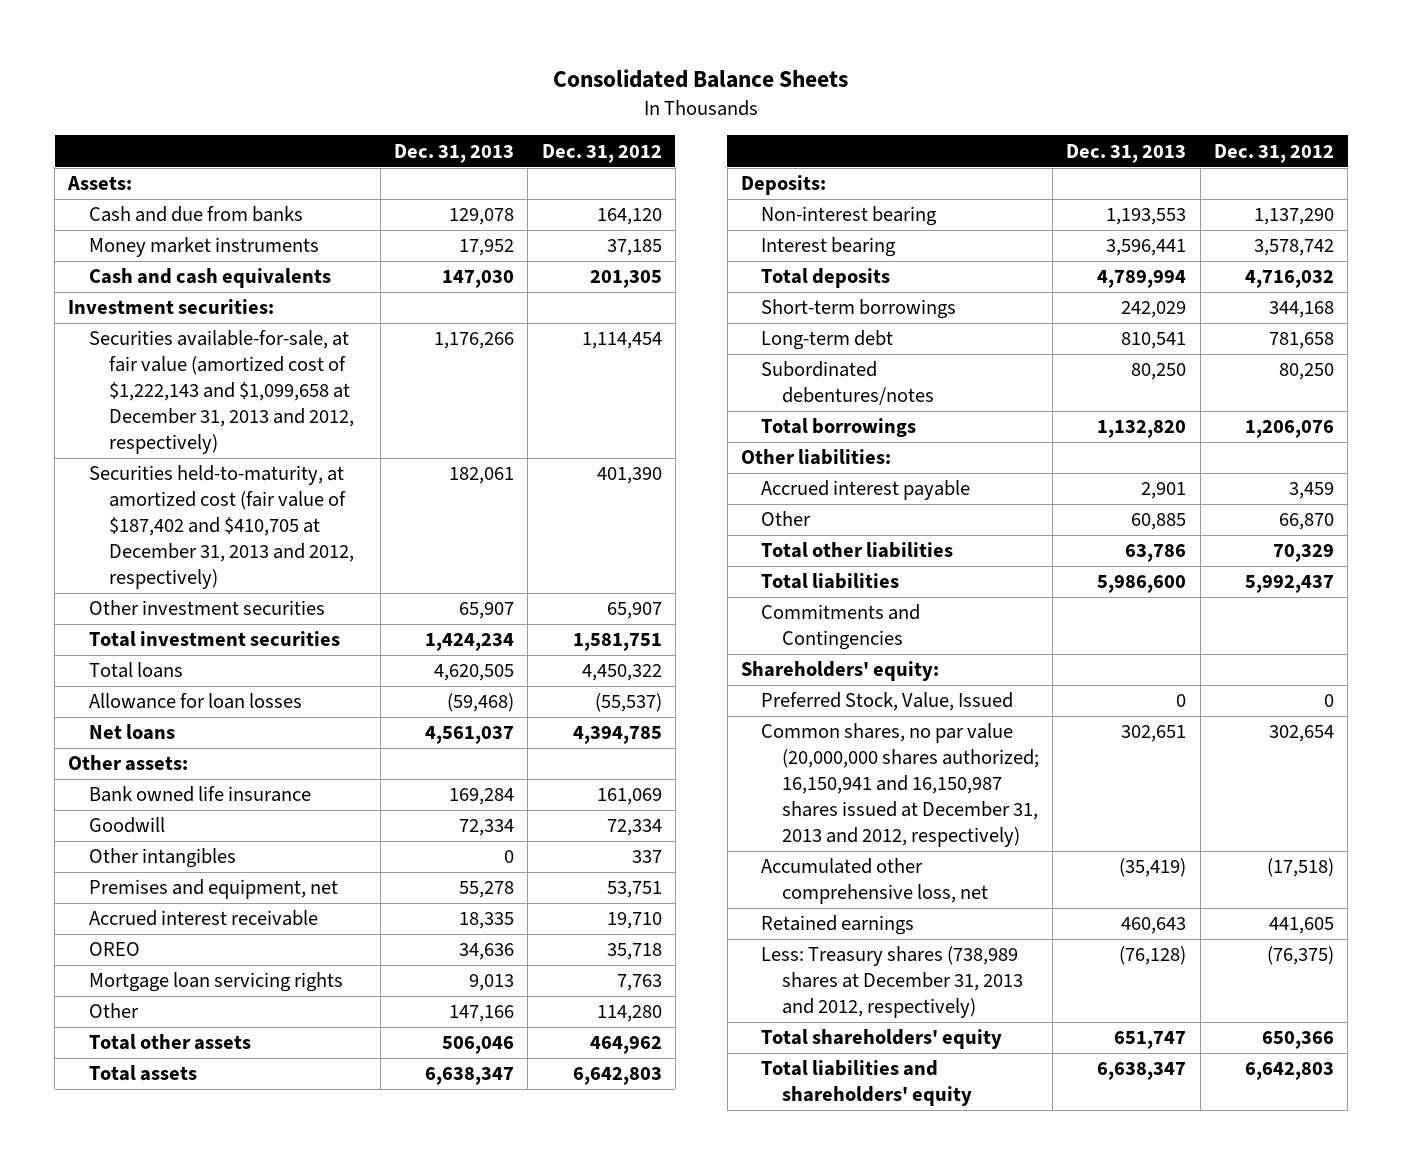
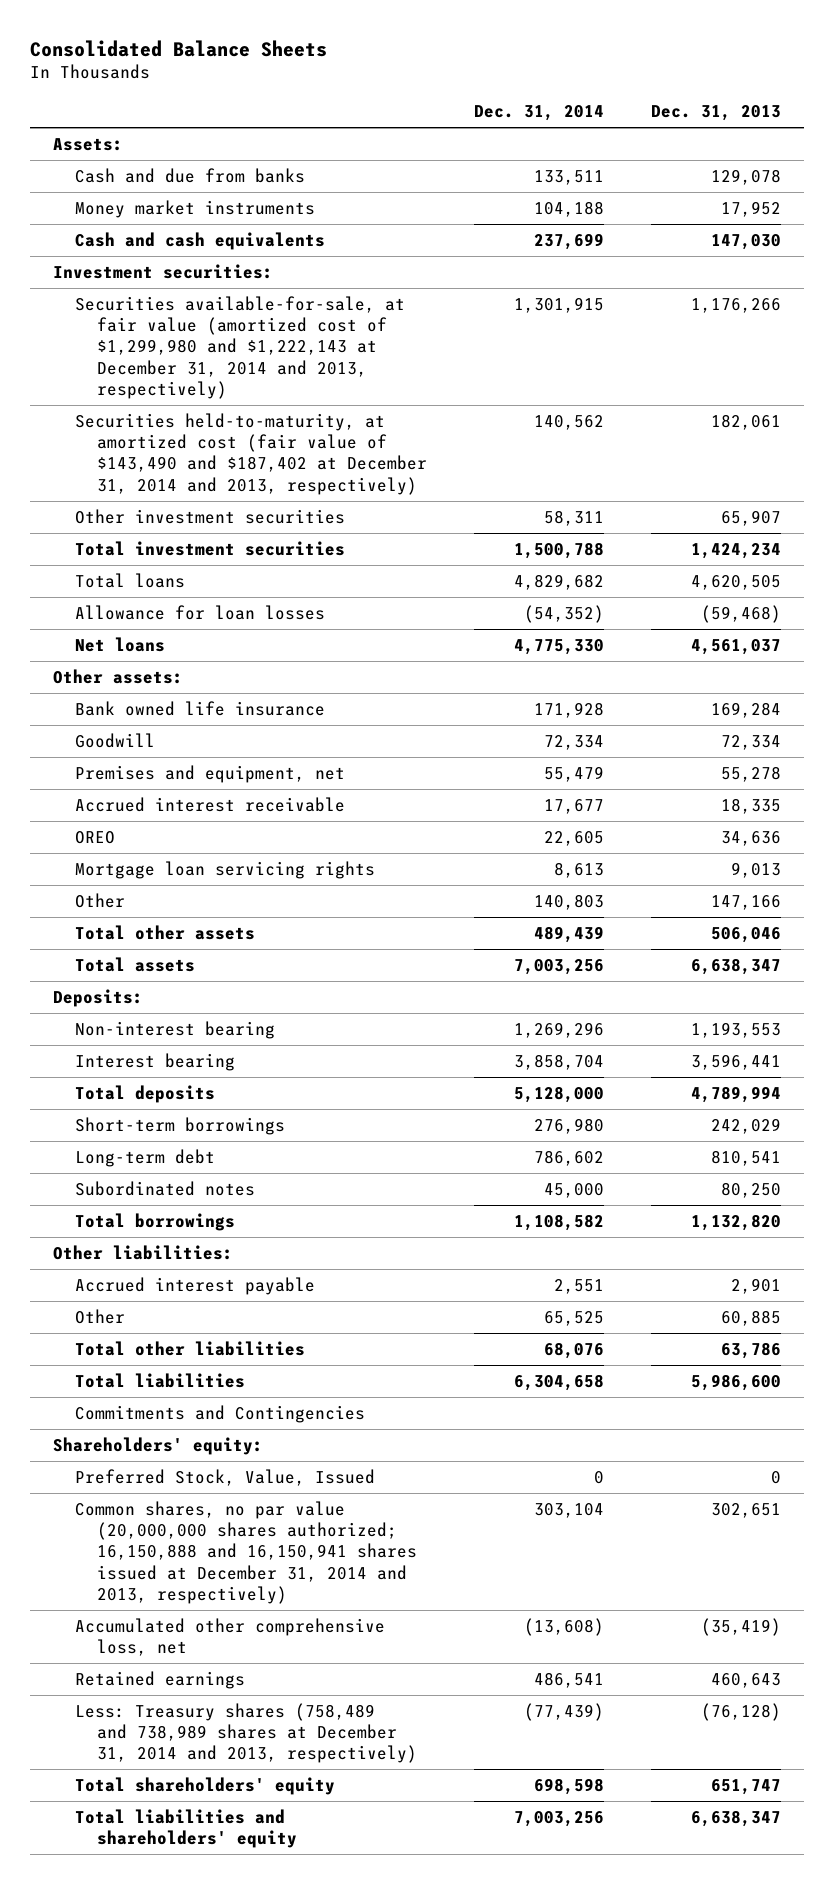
[541,143,662,163] Dec. 31, 2012 -> none
none -> [473,104,604,121] Dec. 31, 2014
[88,330,355,454] Securities available-for-sale, at fair value (amortized cost of $1,222,143 and $1,099,658 at December 31, 2013 and 2012, respectively) -> [74,295,405,399] Securities available-for-sale, at fair value (amortized cost of $1,299,980 and $1,222,143 at December 31, 2014 and 2013, respectively)
[88,465,355,589] Securities held-to-maturity, at amortized cost (fair value of $187,402 and $410,705 at December 31, 2013 and 2012, respectively) -> [74,412,427,495] Securities held-to-maturity, at amortized cost (fair value of $143,490 and $187,402 at December 31, 2014 and 2013, respectively)
[88,848,236,869] Other intangibles -> none
[761,361,934,406] Subordinated debentures/notes -> [74,1180,255,1196] Subordinated notes
[761,723,1039,847] Common shares, no par value (20,000,000 shares authorized; 16,150,941 and 16,150,987 shares issued at December 31, 2013 and 2012, respectively) -> [74,1500,417,1604] Common shares, no par value (20,000,000 shares authorized; 16,150,888 and 16,150,941 shares issued at December 31, 2014 and 2013, respectively)
[761,946,1023,1019] Less: Treasury shares (738,989 shares at December 31, 2013 and 2012, respectively) -> [74,1702,417,1764] Less: Treasury shares (758,489 and 738,989 shares at December 31, 2014 and 2013, respectively)

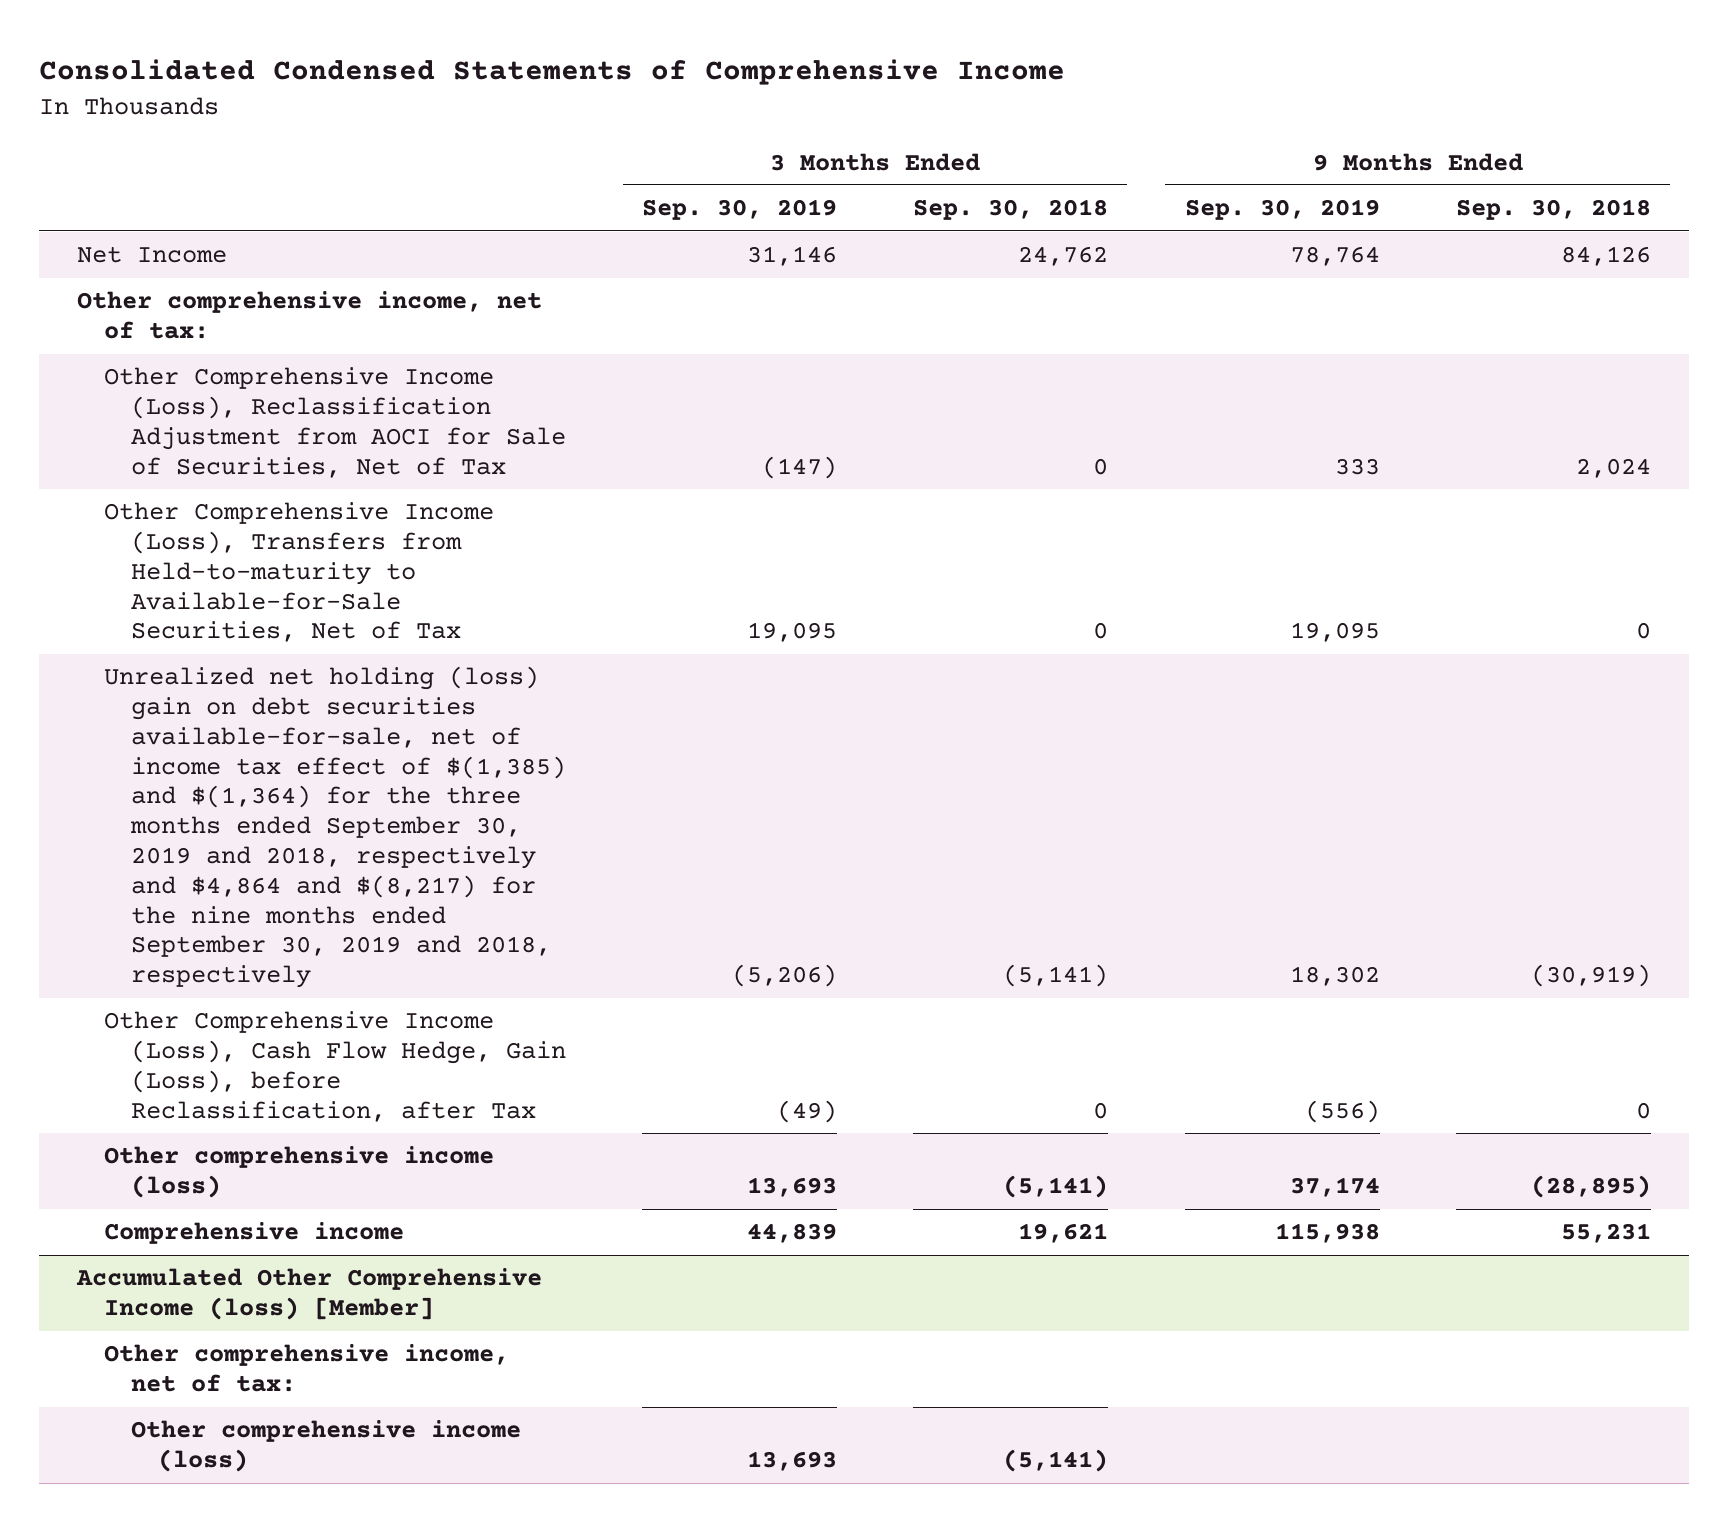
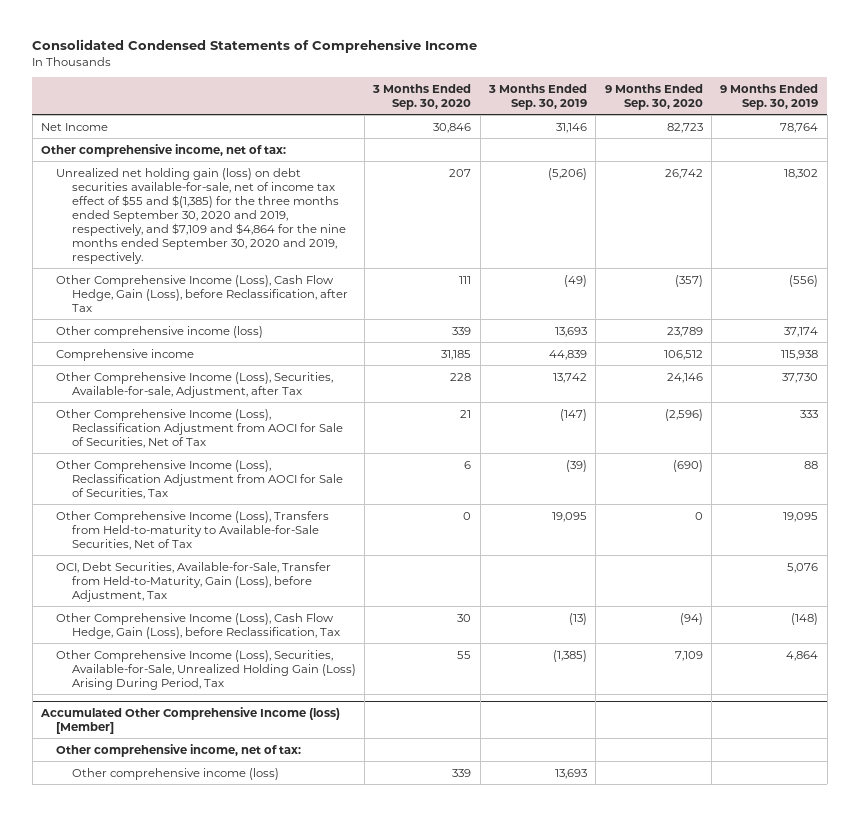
[913,199,1109,221] Sep. 30, 2018 -> none
[1455,199,1651,221] Sep. 30, 2018 -> none
none -> [372,83,472,110] 3 Months Ended Sep. 30, 2020
none -> [604,83,703,110] 9 Months Ended Sep. 30, 2020
[104,666,567,989] Unrealized net holding (loss) gain on debt securities available-for-sale, net of income tax effect of $(1,385) and $(1,364) for the three months ended September 30, 2019 and 2018, respectively and $4,864 and $(8,217) for the nine months ended September 30, 2019 and 2018, respectively -> [56,167,346,264] Unrealized net holding gain (loss) on debt securities available-for-sale, net of income tax effect of $55 and $(1,385) for the three months ended September 30, 2020 and 2019, respectively, and $7,109 and $4,864 for the nine months ended September 30, 2020 and 2019, respectively.
none -> [56,371,334,398] Other Comprehensive Income (Loss), Securities, Available-for-sale, Adjustment, after Tax
[104,367,567,478] Other Comprehensive Income (Loss), Reclassification Adjustment from AOCI for Sale of Securities, Net of Tax -> [56,408,343,448] Other Comprehensive Income (Loss), Reclassification Adjustment from AOCI for Sale of Securities, Net of Tax
none -> [56,459,343,499] Other Comprehensive Income (Loss), Reclassification Adjustment from AOCI for Sale of Securities, Tax
[104,502,495,643] Other Comprehensive Income (Loss), Transfers from Held-to-maturity to Available-for-Sale Securities, Net of Tax -> [56,510,330,550] Other Comprehensive Income (Loss), Transfers from Held-to-maturity to Available-for-Sale Securities, Net of Tax
none -> [56,561,332,602] OCI, Debt Securities, Available-for-Sale, Transfer from Held-to-Maturity, Gain (Loss), before Adjustment, Tax
none -> [56,612,340,639] Other Comprehensive Income (Loss), Cash Flow Hedge, Gain (Loss), before Reclassification, Tax
none -> [56,649,356,690] Other Comprehensive Income (Loss), Securities, Available-for-Sale, Unrealized Holding Gain (Loss) Arising During Period, Tax

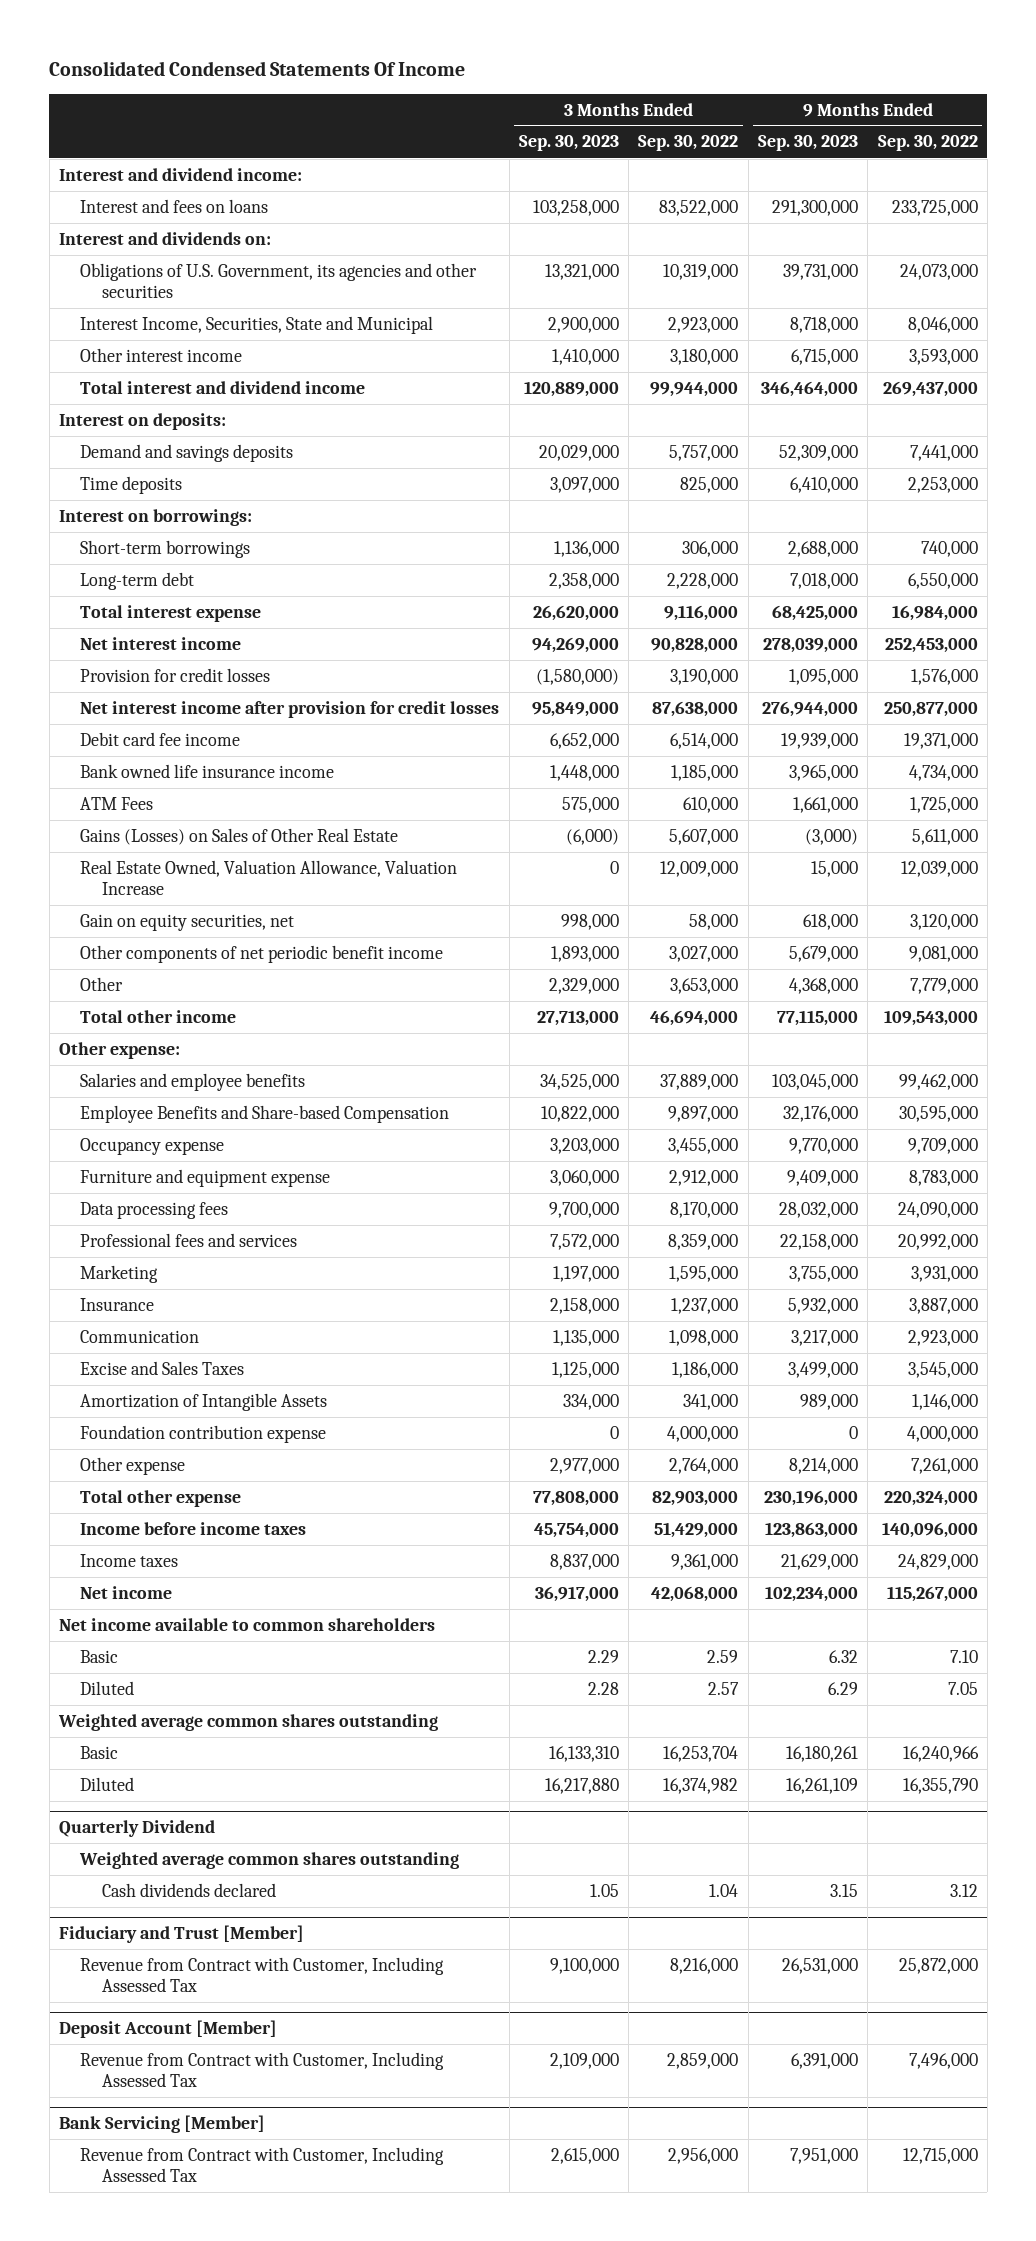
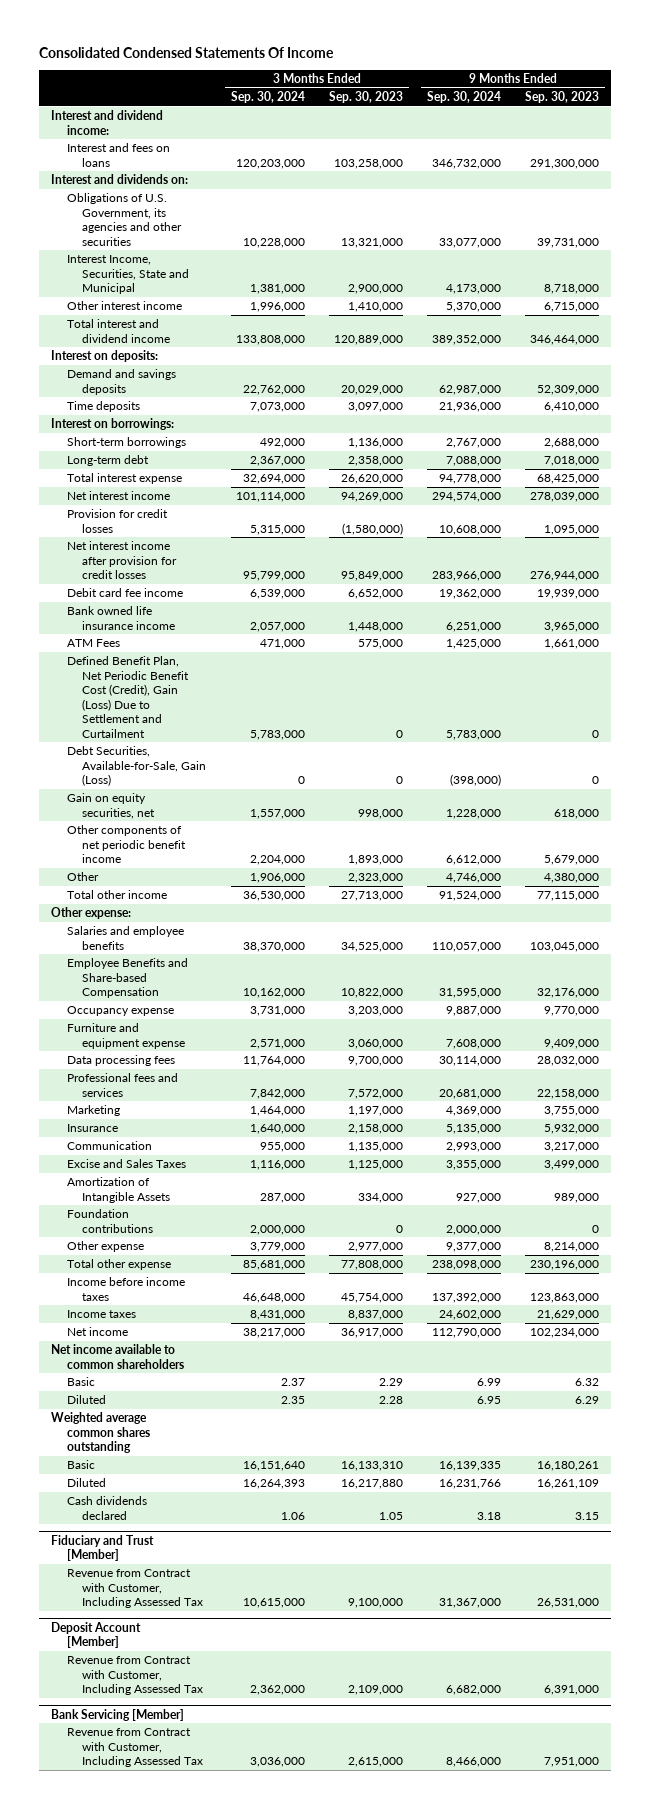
[638,135,739,152] Sep. 30, 2022 -> none
[877,135,978,152] Sep. 30, 2022 -> none
none -> [230,90,305,103] Sep. 30, 2024
none -> [426,90,501,103] Sep. 30, 2024
[80,827,399,845] Gains (Losses) on Sales of Other Real Estate -> none
[80,859,458,895] Real Estate Owned, Valuation Allowance, Valuation Increase -> none
none -> [66,656,190,738] Defined Benefit Plan, Net Periodic Benefit Cost (Credit), Gain (Loss) Due to Settlement and Curtailment
none -> [66,746,207,787] Debt Securities, Available-for-Sale, Gain (Loss)
[548,977,619,994] 2,329,000 -> [347,873,403,884] 2,323,000
[789,977,859,994] 4,368,000 -> [544,873,600,884] 4,380,000
[80,1424,327,1443] Foundation contribution expense -> [66,1209,154,1233] Foundation contributions
[58,1820,215,1838] Quarterly Dividend -> none
[79,1851,460,1869] Weighted average common shares outstanding -> none

